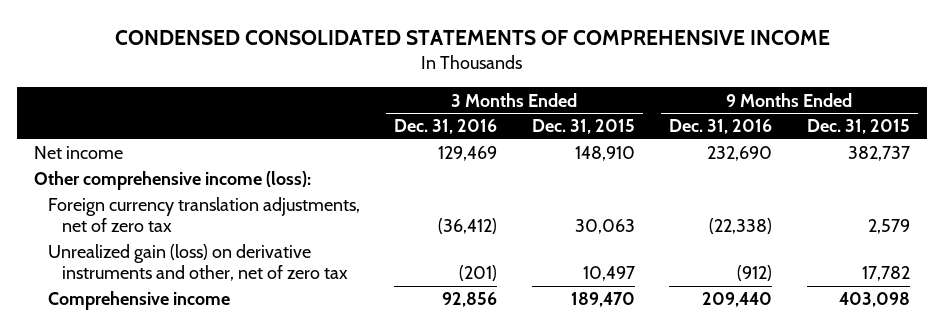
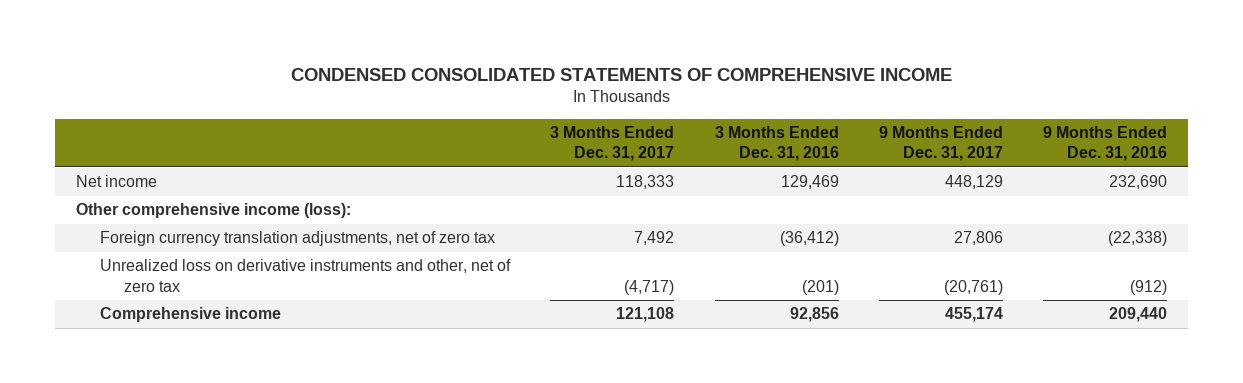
[531,119,635,135] Dec. 31, 2015 -> none
[806,119,910,135] Dec. 31, 2015 -> none
none -> [550,125,675,162] 3 Months Ended Dec. 31, 2017
none -> [879,125,1004,162] 9 Months Ended Dec. 31, 2017
[47,244,348,282] Unrealized gain (loss) on derivative instruments and other, net of zero tax -> [99,259,511,292] Unrealized loss on derivative instruments and other, net of zero tax

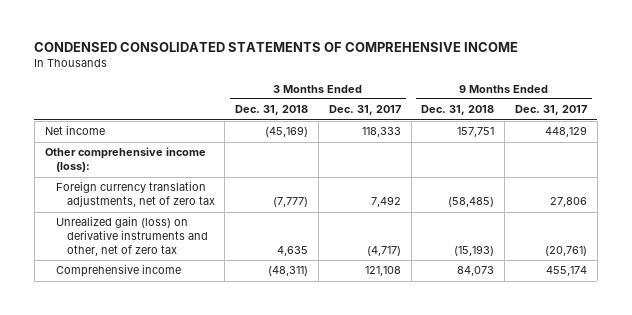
[714,125,839,162] 3 Months Ended Dec. 31, 2016 -> none
[1043,125,1168,162] 9 Months Ended Dec. 31, 2016 -> none
none -> [235,105,309,116] Dec. 31, 2018
none -> [421,105,495,116] Dec. 31, 2018
[99,259,511,292] Unrealized loss on derivative instruments and other, net of zero tax -> [55,216,208,257] Unrealized gain (loss) on derivative instruments and other, net of zero tax

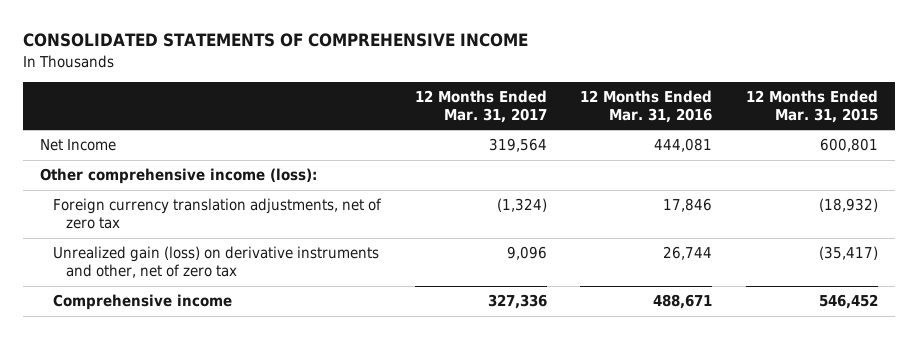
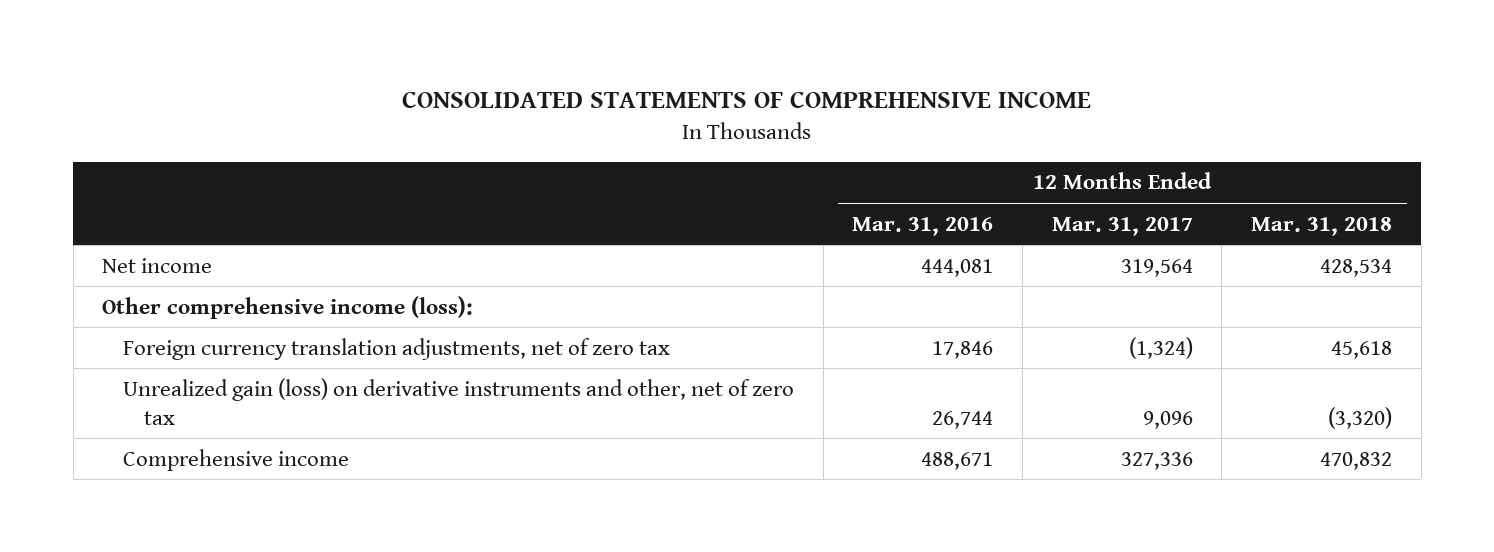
[745,89,878,123] 12 Months Ended Mar. 31, 2015 -> none
none -> [1250,216,1392,236] Mar. 31, 2018
[40,139,117,152] Net Income -> [102,257,213,273] Net income

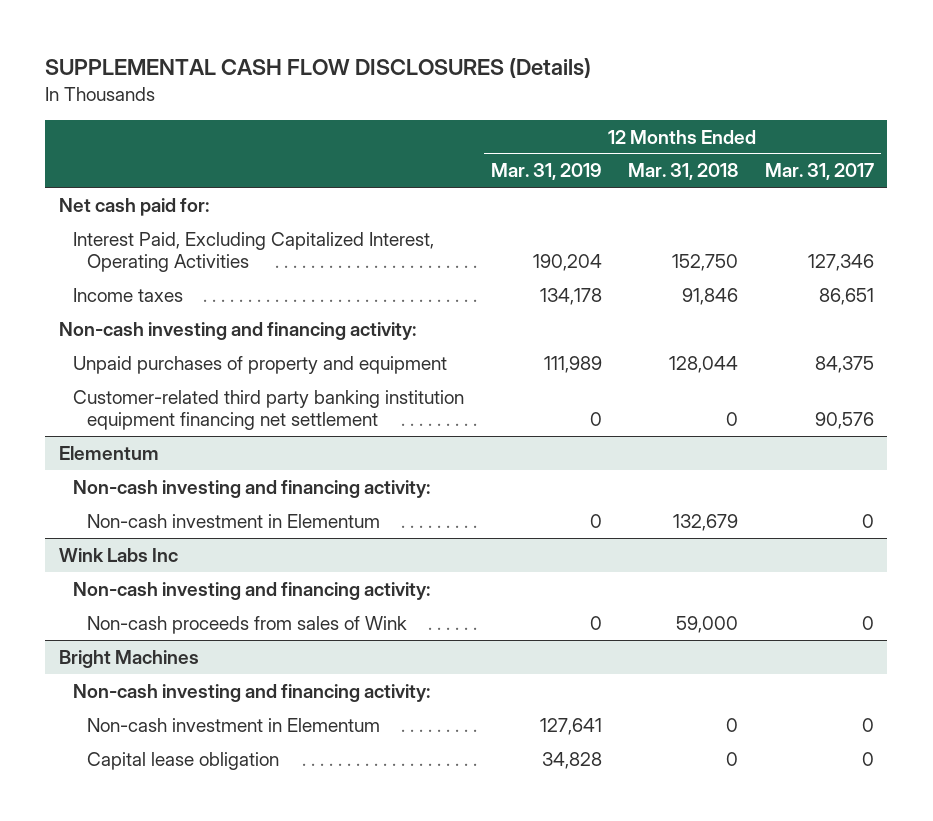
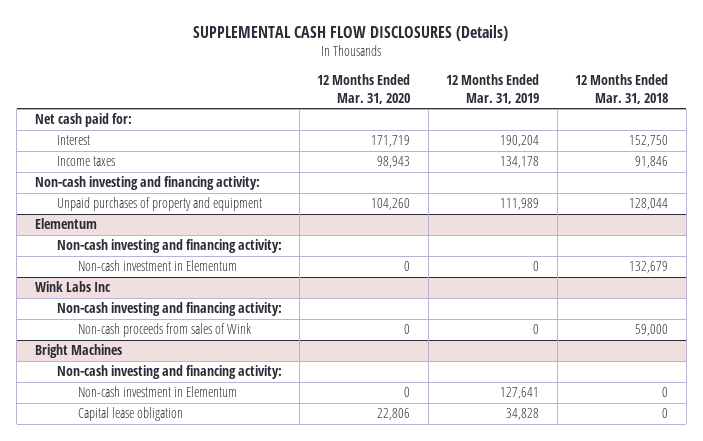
[764,163,874,181] Mar. 31, 2017 -> none
none -> [317,74,411,104] 12 Months Ended Mar. 31, 2020
[72,231,434,272] Interest Paid, Excluding Capitalized Interest, Operating Activities -> [56,135,90,146] Interest
[72,389,464,430] Customer-related third party banking institution equipment financing net settlement -> none

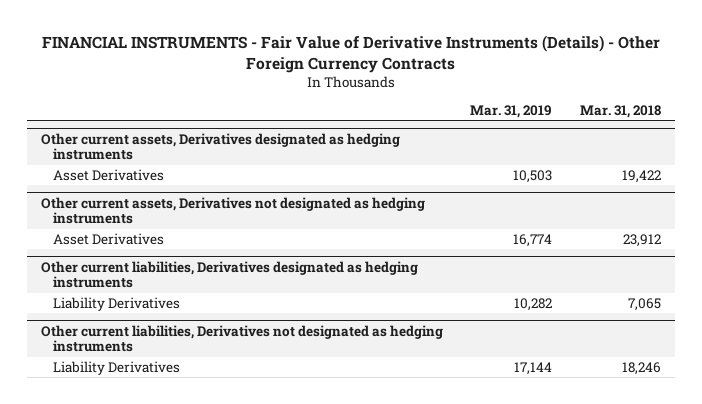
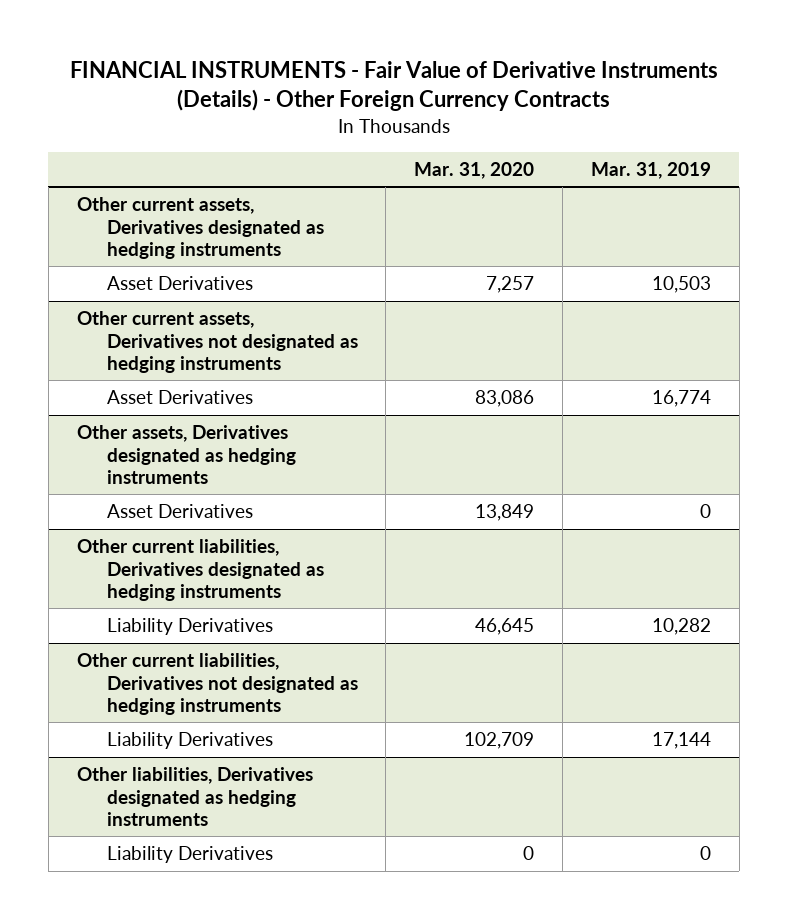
[579,104,661,118] Mar. 31, 2018 -> none
none -> [414,162,535,180] Mar. 31, 2020
none -> [76,425,296,484] Other assets, Derivatives designated as hedging instruments
none -> [106,504,253,519] Asset Derivatives
none -> [76,767,313,826] Other liabilities, Derivatives designated as hedging instruments
none -> [106,846,273,864] Liability Derivatives

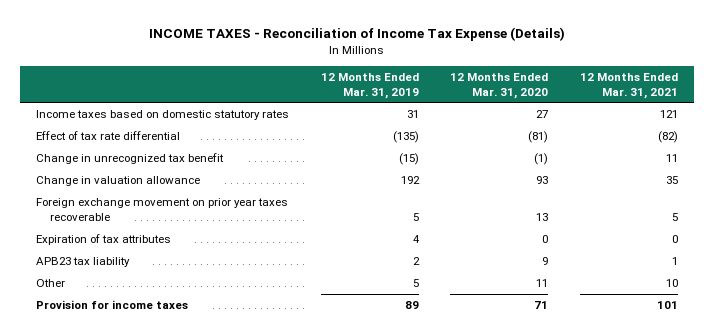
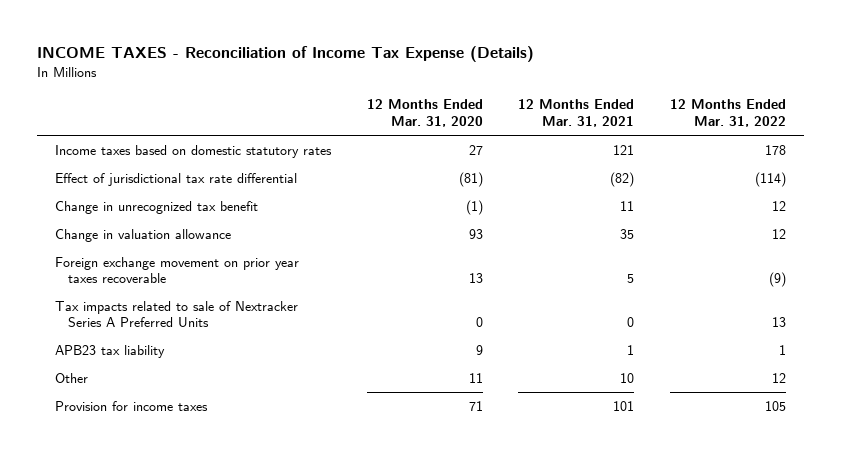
[320,72,419,99] 12 Months Ended Mar. 31, 2019 -> none
none -> [670,99,787,128] 12 Months Ended Mar. 31, 2022
[36,131,181,141] Effect of tax rate differential -> [54,172,297,186] Effect of jurisdictional tax rate differential
[36,234,172,246] Expiration of tax attributes -> none
none -> [54,300,298,328] Tax impacts related to sale of Nextracker Series A Preferred Units

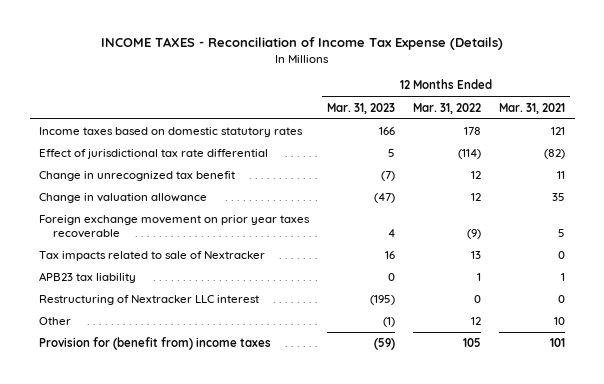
[366,99,483,128] 12 Months Ended Mar. 31, 2020 -> none
none -> [326,102,395,114] Mar. 31, 2023
[54,300,298,328] Tax impacts related to sale of Nextracker Series A Preferred Units -> [38,251,265,262] Tax impacts related to sale of Nextracker
none -> [38,295,259,306] Restructuring of Nextracker LLC interest
[54,400,208,411] Provision for income taxes -> [38,337,271,351] Provision for (benefit from) income taxes

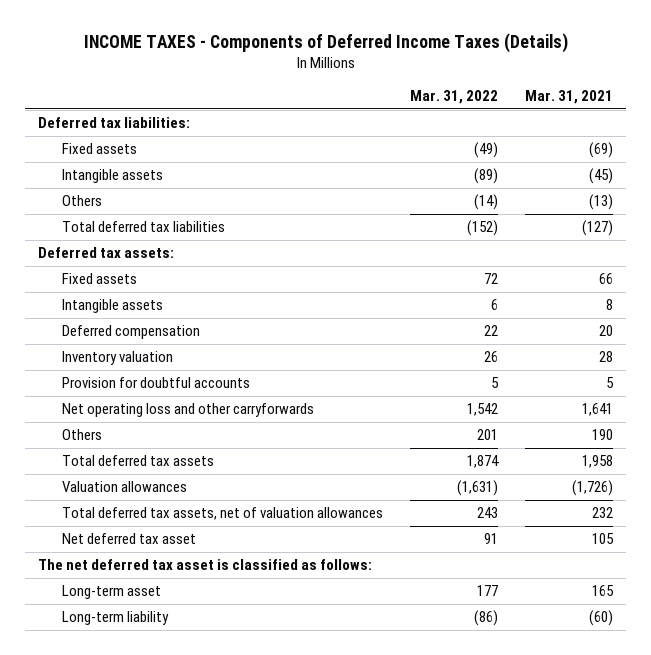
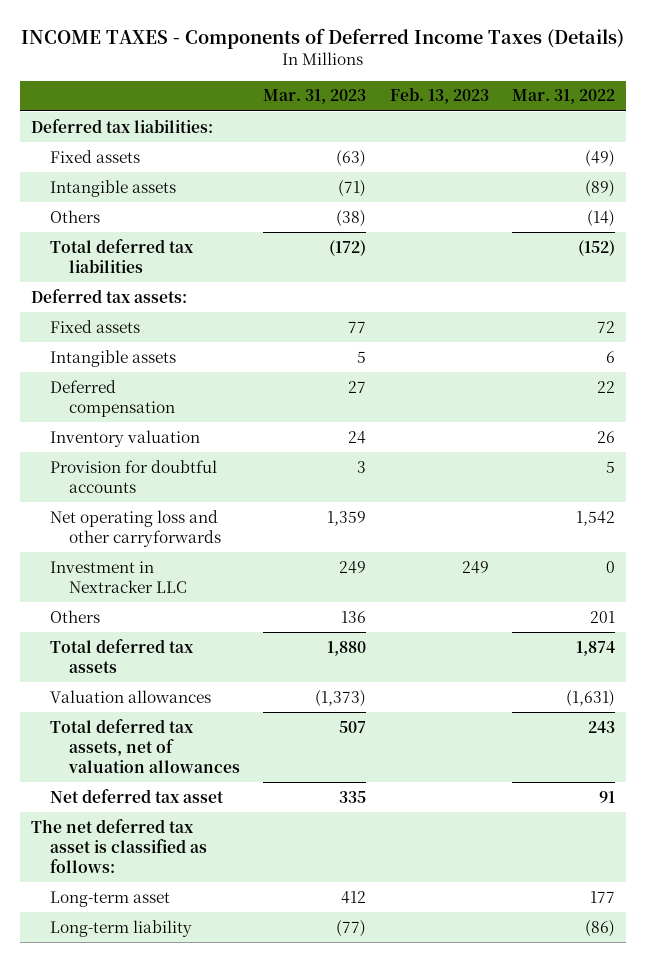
[524,90,613,105] Mar. 31, 2021 -> none
none -> [263,89,367,105] Mar. 31, 2023
none -> [389,87,489,105] Feb. 13, 2023
none -> [50,560,188,593] Investment in Nextracker LLC

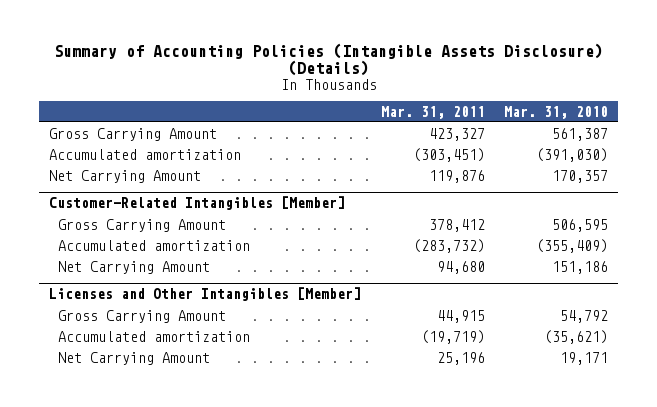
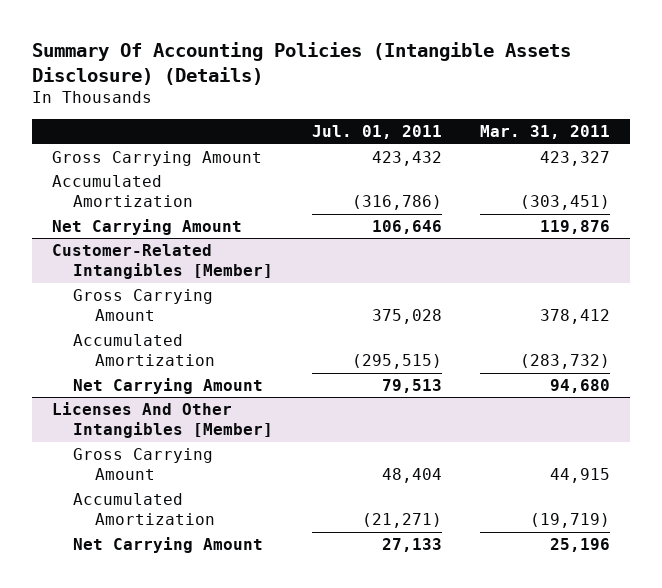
[53,42,603,77] Summary of Accounting Policies (Intangible Assets Disclosure) (Details) -> [32,42,572,85] Summary Of Accounting Policies (Intangible Assets Disclosure) (Details)
[504,105,609,119] Mar. 31, 2010 -> none
none -> [311,125,442,140] Jul. 01, 2011
[48,148,241,160] Accumulated amortization -> [51,174,194,208] Accumulated Amortization
[58,239,251,251] Accumulated amortization -> [73,333,215,367] Accumulated Amortization
[48,287,361,302] Licenses and Other Intangibles [Member] -> [51,401,274,439] Licenses And Other Intangibles [Member]
[58,330,251,342] Accumulated amortization -> [73,492,215,526] Accumulated Amortization

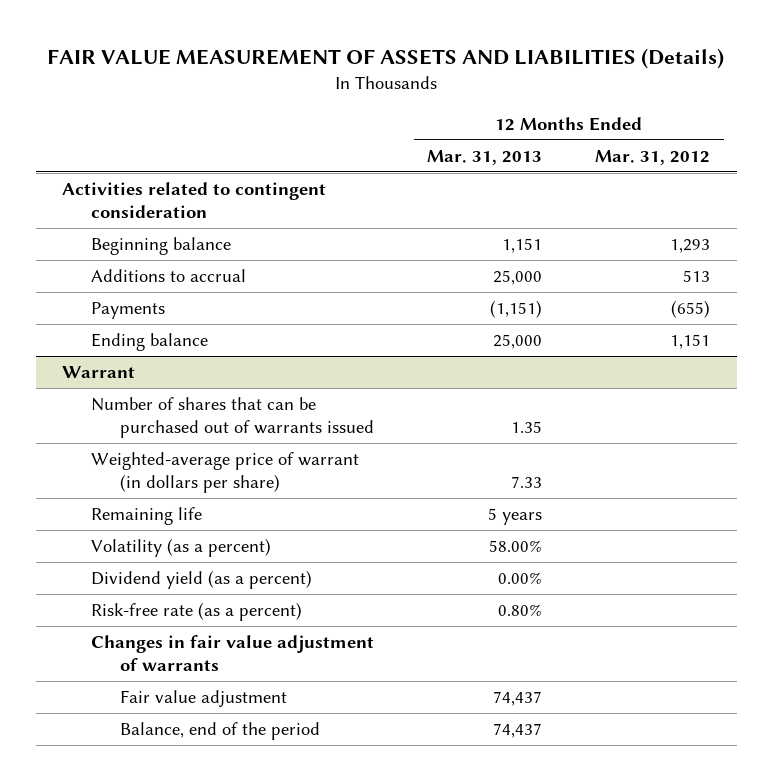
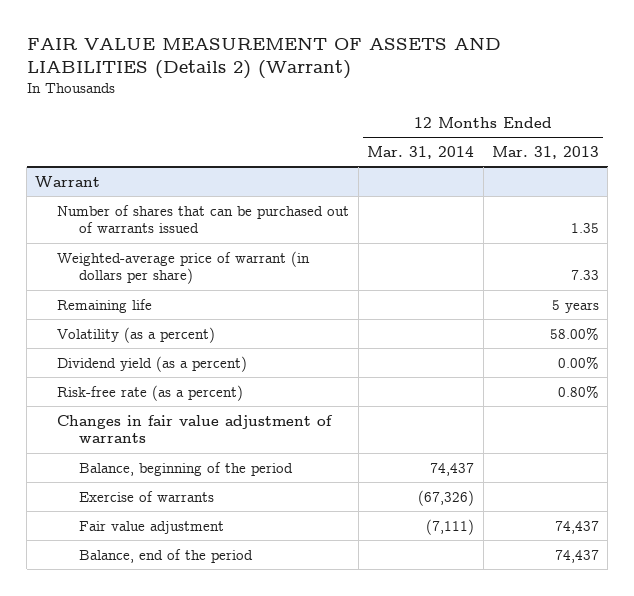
[47,48,725,70] FAIR VALUE MEASUREMENT OF ASSETS AND LIABILITIES (Details) -> [26,36,501,80] FAIR VALUE MEASUREMENT OF ASSETS AND LIABILITIES (Details 2) (Warrant)
[595,149,711,165] Mar. 31, 2012 -> none
none -> [367,145,475,159] Mar. 31, 2014
[62,181,327,218] Activities related to contingent consideration -> none
[91,236,232,255] Beginning balance -> none
[91,268,247,282] Additions to accrual -> none
[91,301,166,319] Payments -> none
[91,332,209,351] Ending balance -> none
none -> [79,461,294,476] Balance, beginning of the period
none -> [79,490,215,502] Exercise of warrants

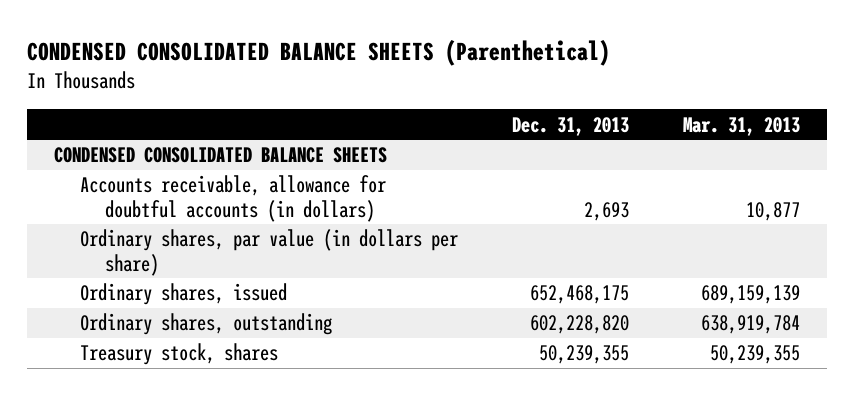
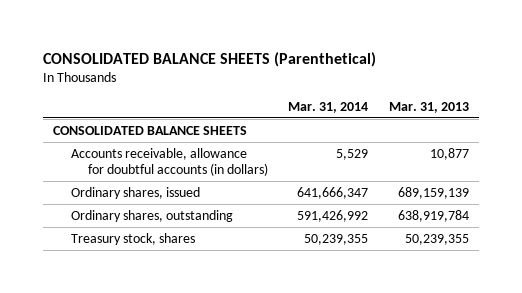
[26,38,610,66] CONDENSED CONSOLIDATED BALANCE SHEETS (Parenthetical) -> [43,51,377,67] CONSOLIDATED BALANCE SHEETS (Parenthetical)
[511,116,629,136] Dec. 31, 2013 -> none
none -> [288,101,369,113] Mar. 31, 2014
[54,147,388,164] CONDENSED CONSOLIDATED BALANCE SHEETS -> [53,125,248,135] CONSOLIDATED BALANCE SHEETS
[79,229,458,276] Ordinary shares, par value (in dollars per share) -> none

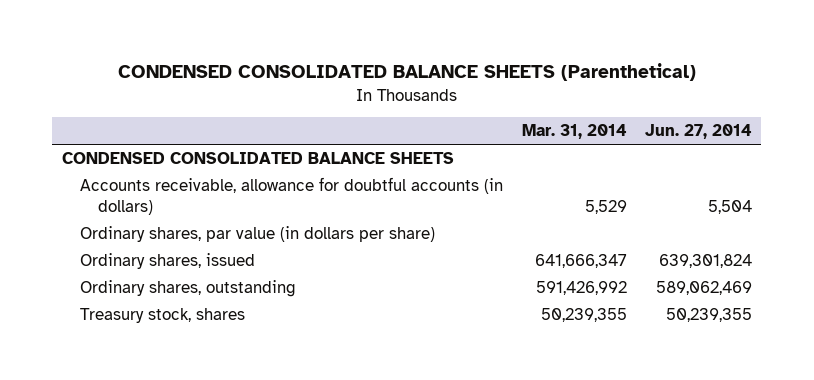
[43,51,377,67] CONSOLIDATED BALANCE SHEETS (Parenthetical) -> [117,63,696,82] CONDENSED CONSOLIDATED BALANCE SHEETS (Parenthetical)
[388,101,469,113] Mar. 31, 2013 -> none
none -> [645,124,753,140] Jun. 27, 2014
[53,125,248,135] CONSOLIDATED BALANCE SHEETS -> [61,152,454,165] CONDENSED CONSOLIDATED BALANCE SHEETS
none -> [79,226,435,243] Ordinary shares, par value (in dollars per share)

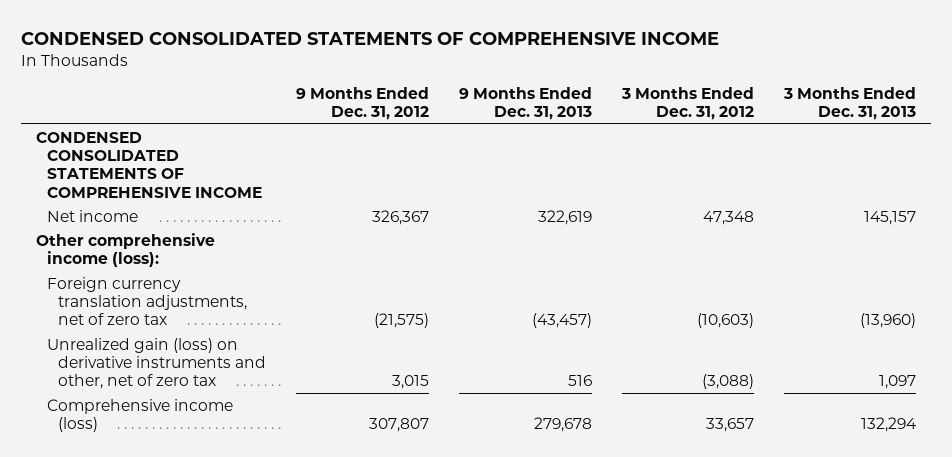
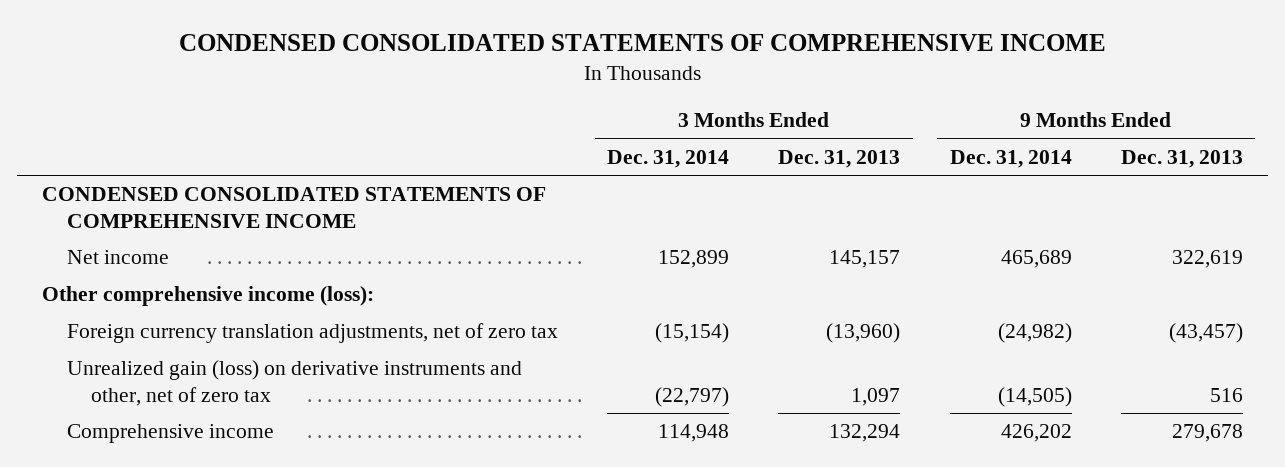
[295,86,429,121] 9 Months Ended Dec. 31, 2012 -> none
[620,86,754,121] 3 Months Ended Dec. 31, 2012 -> none
none -> [607,150,730,169] Dec. 31, 2014
none -> [949,150,1072,169] Dec. 31, 2014
[46,398,233,432] Comprehensive income (loss) -> [66,424,274,444] Comprehensive income

